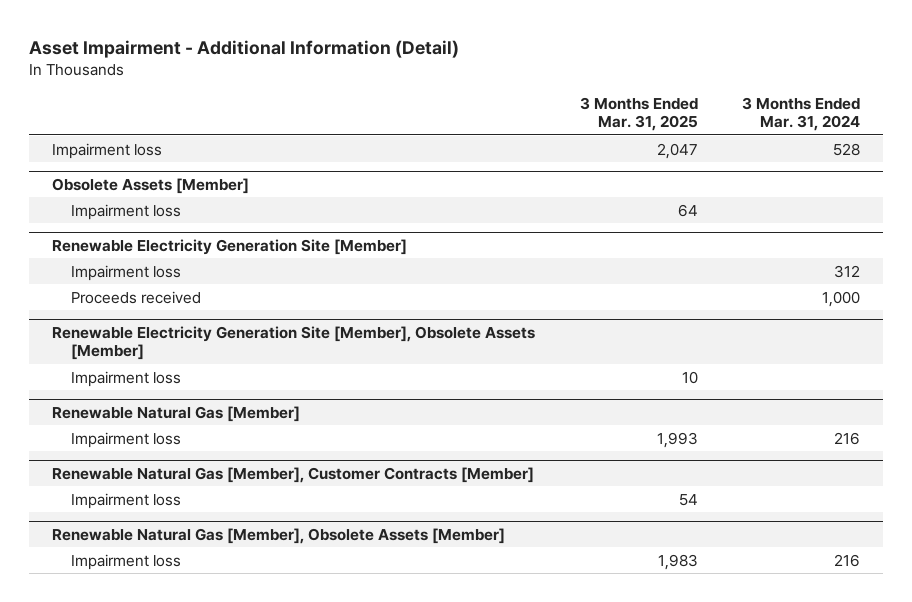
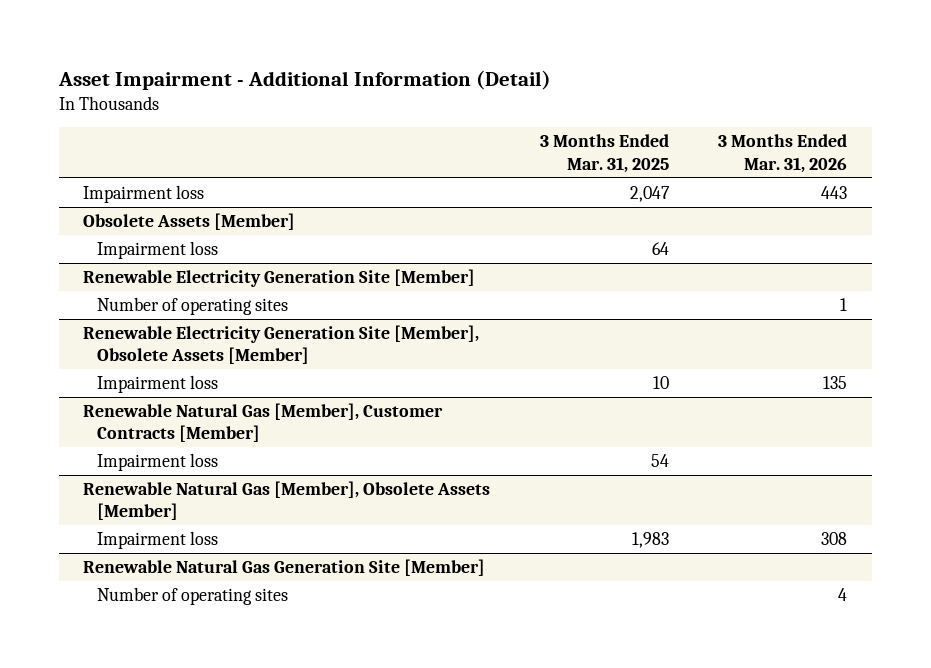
[742,96,861,132] 3 Months Ended Mar. 31, 2024 -> none
none -> [718,134,848,173] 3 Months Ended Mar. 31, 2026
[70,264,181,281] Impairment loss -> none
[70,290,201,304] Proceeds received -> none
none -> [96,297,288,316] Number of operating sites
[51,405,300,422] Renewable Natural Gas [Member] -> none
[70,431,181,448] Impairment loss -> none
none -> [83,559,486,577] Renewable Natural Gas Generation Site [Member]
none -> [96,587,288,606] Number of operating sites

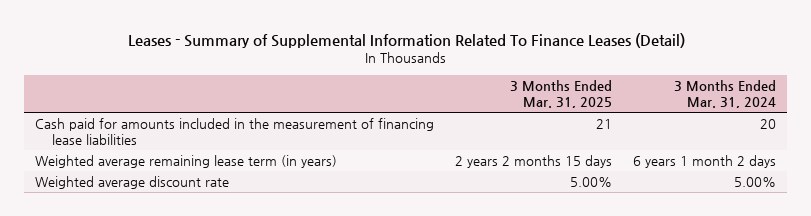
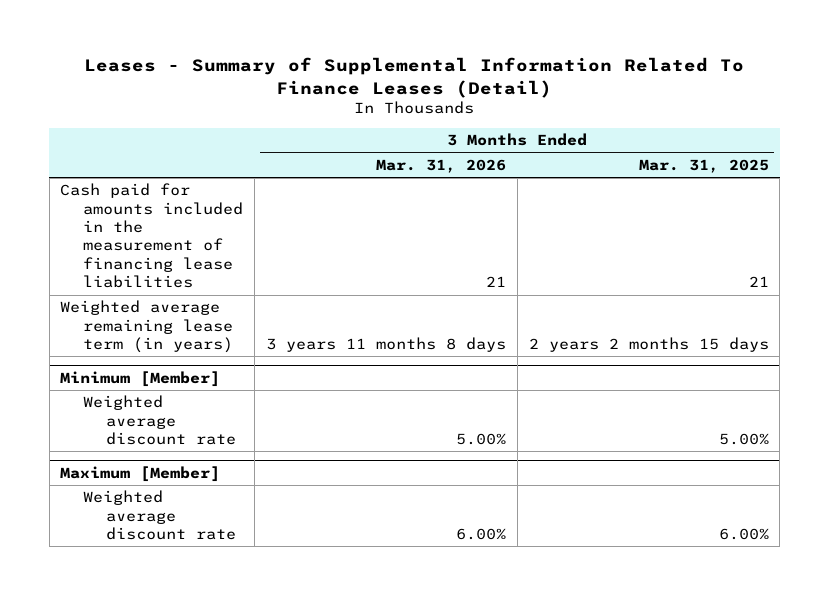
[674,80,777,109] 3 Months Ended Mar. 31, 2024 -> none
none -> [375,158,506,173] Mar. 31, 2026
none -> [60,370,221,387] Minimum [Member]
none -> [60,465,221,482] Maximum [Member]
none -> [83,490,237,541] Weighted average discount rate

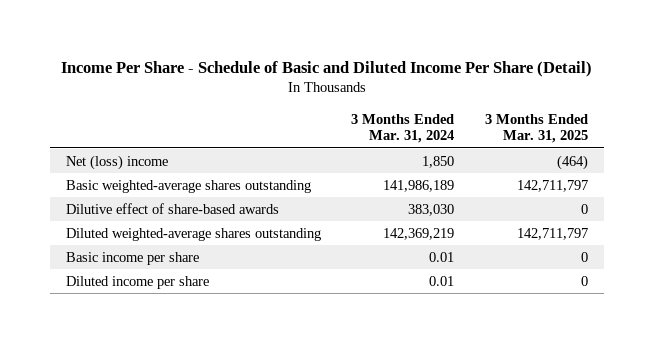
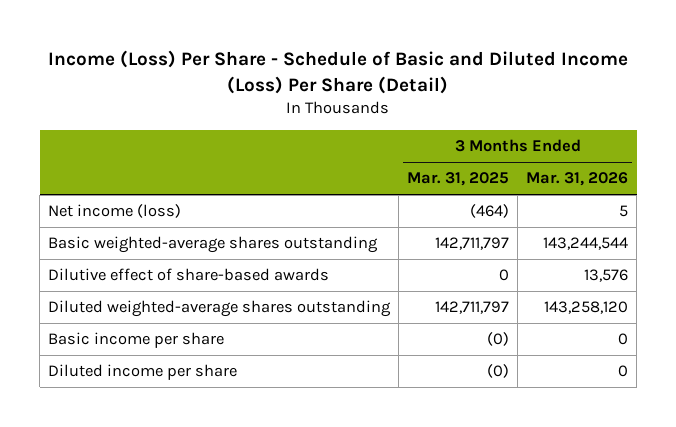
[60,60,592,77] Income Per Share - Schedule of Basic and Diluted Income Per Share (Detail) -> [48,50,629,95] Income (Loss) Per Share - Schedule of Basic and Diluted Income (Loss) Per Share (Detail)
[351,113,455,144] 3 Months Ended Mar. 31, 2024 -> none
none -> [526,172,629,187] Mar. 31, 2026
[65,154,168,170] Net (loss) income -> [48,204,182,219] Net income (loss)
[581,251,589,262] 0 -> [487,332,510,347] (0)
[581,275,589,286] 0 -> [487,364,510,379] (0)

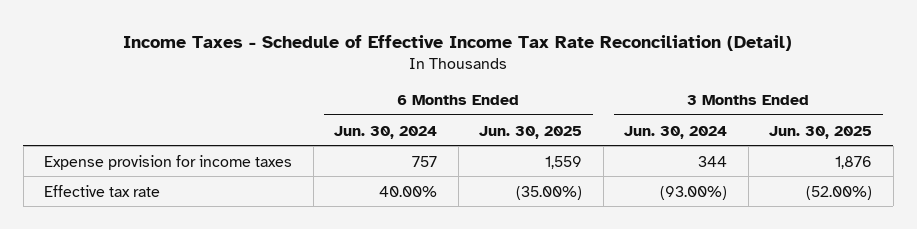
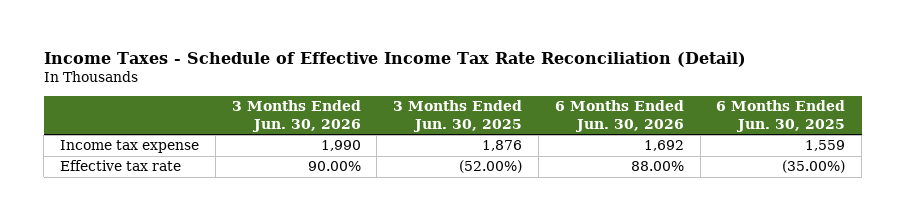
[334,125,438,139] Jun. 30, 2024 -> none
[624,125,728,139] Jun. 30, 2024 -> none
none -> [231,100,361,132] 3 Months Ended Jun. 30, 2026
none -> [554,100,684,132] 6 Months Ended Jun. 30, 2026
[44,154,293,170] Expense provision for income taxes -> [60,140,200,154] Income tax expense

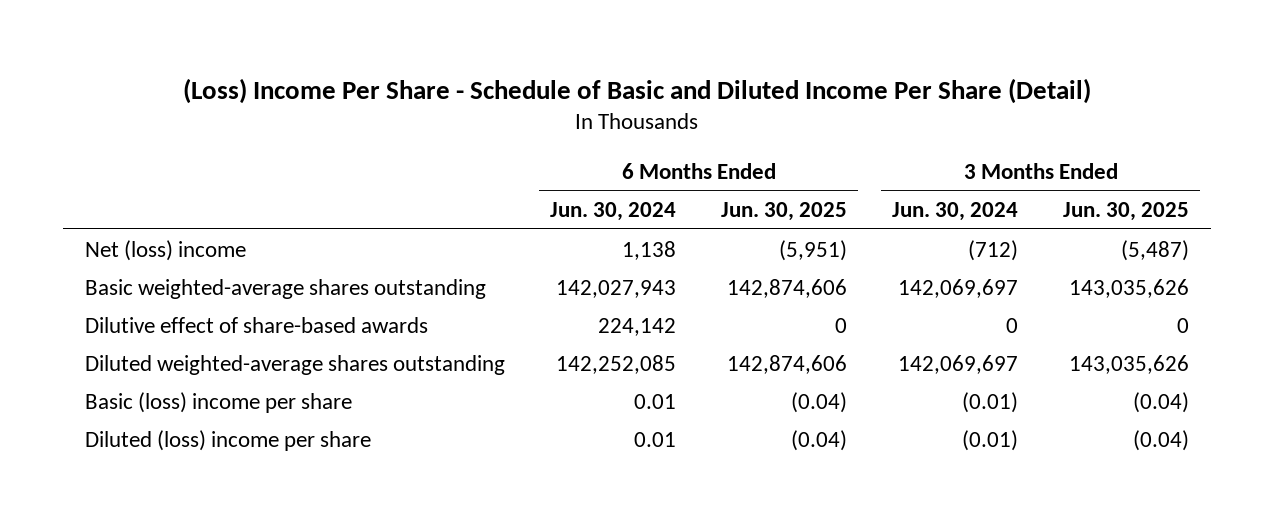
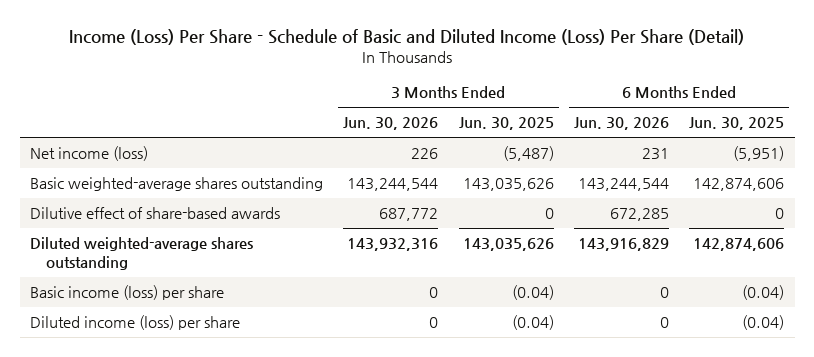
[183,77,1092,104] (Loss) Income Per Share - Schedule of Basic and Diluted Income Per Share (Detail) -> [69,29,745,46] Income (Loss) Per Share - Schedule of Basic and Diluted Income (Loss) Per Share (Detail)
[550,202,677,222] Jun. 30, 2024 -> none
[892,202,1019,222] Jun. 30, 2024 -> none
none -> [343,117,439,131] Jun. 30, 2026
none -> [574,117,670,131] Jun. 30, 2026
[85,239,247,261] Net (loss) income -> [29,146,148,162] Net income (loss)
[85,391,353,413] Basic (loss) income per share -> [29,285,224,301] Basic income (loss) per share
[85,429,372,451] Diluted (loss) income per share -> [29,315,240,331] Diluted income (loss) per share

